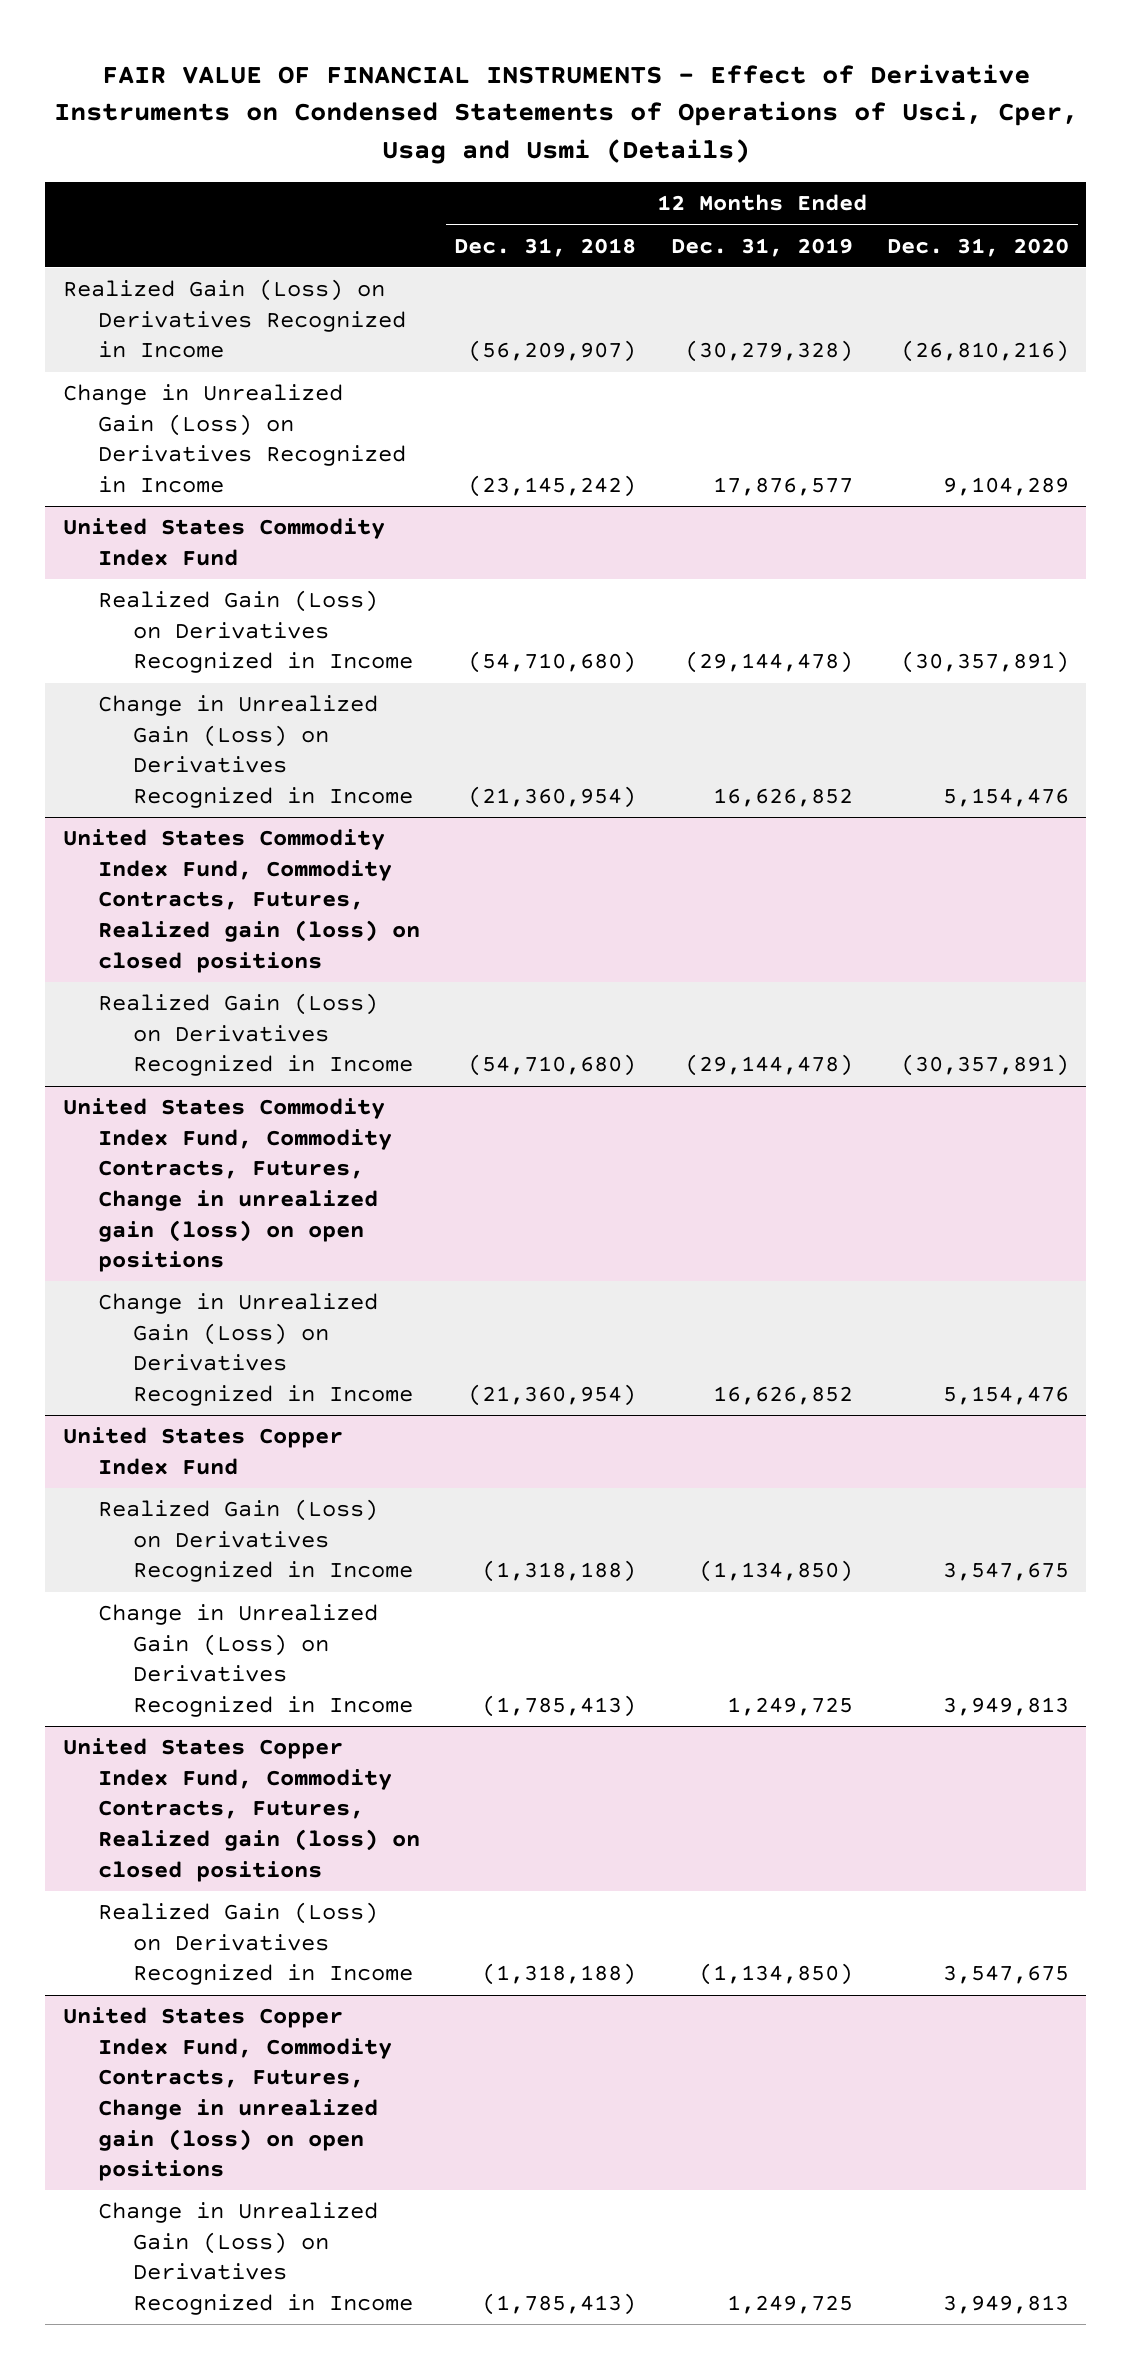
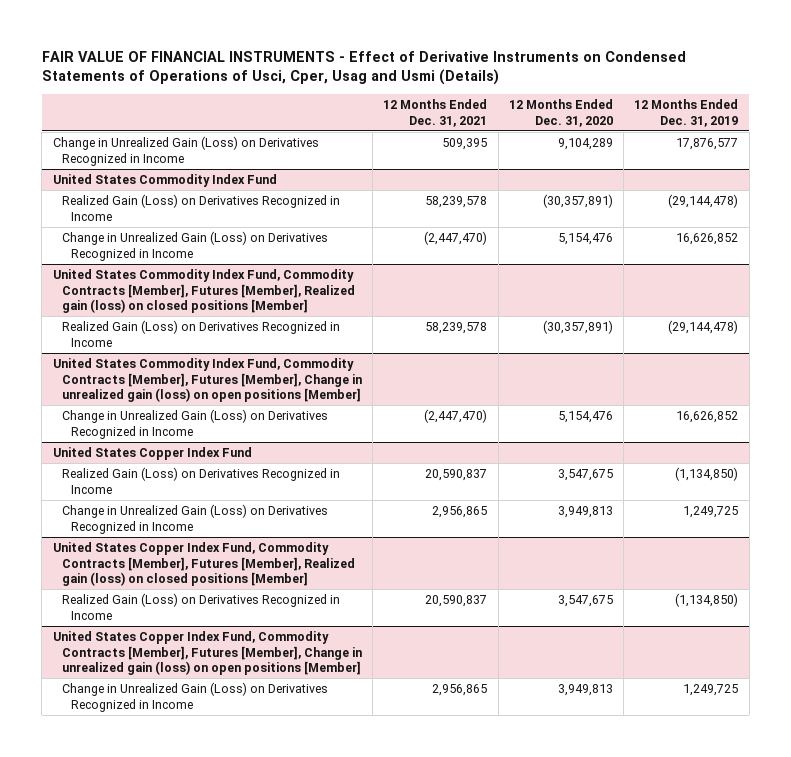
[454,237,637,257] Dec. 31, 2018 -> none
none -> [383,99,488,127] 12 Months Ended Dec. 31, 2021
[62,279,406,359] Realized Gain (Loss) on Derivatives Recognized in Income -> none
[62,829,420,973] United States Commodity Index Fund, Commodity Contracts, Futures, Realized gain (loss) on closed positions -> [52,269,355,314] United States Commodity Index Fund, Commodity Contracts [Member], Futures [Member], Realized gain (loss) on closed positions [Member]
[62,1098,392,1273] United States Commodity Index Fund, Commodity Contracts, Futures, Change in unrealized gain (loss) on open positions -> [52,358,362,403] United States Commodity Index Fund, Commodity Contracts [Member], Futures [Member], Change in unrealized gain (loss) on open positions [Member]
[62,1738,420,1882] United States Copper Index Fund, Commodity Contracts, Futures, Realized gain (loss) on closed positions -> [52,542,355,587] United States Copper Index Fund, Commodity Contracts [Member], Futures [Member], Realized gain (loss) on closed positions [Member]
[62,2007,392,2182] United States Copper Index Fund, Commodity Contracts, Futures, Change in unrealized gain (loss) on open positions -> [52,631,362,676] United States Copper Index Fund, Commodity Contracts [Member], Futures [Member], Change in unrealized gain (loss) on open positions [Member]

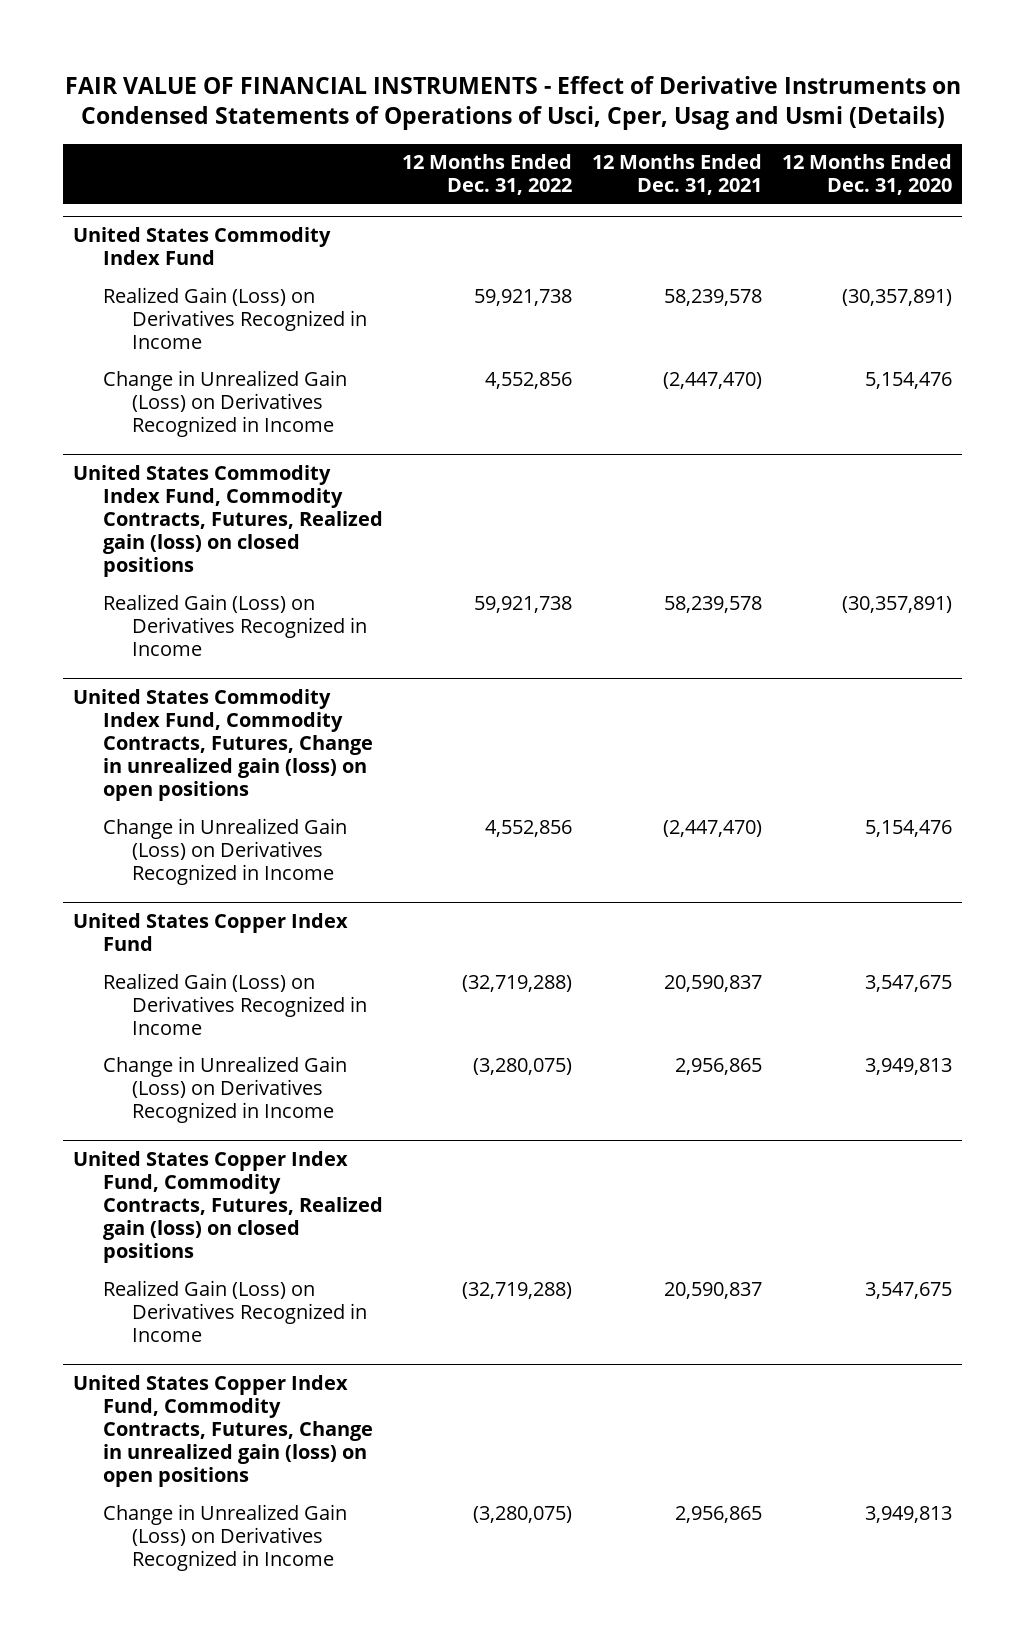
[634,99,739,127] 12 Months Ended Dec. 31, 2019 -> none
none -> [402,154,573,196] 12 Months Ended Dec. 31, 2022
[52,136,319,166] Change in Unrealized Gain (Loss) on Derivatives Recognized in Income -> none
[52,269,355,314] United States Commodity Index Fund, Commodity Contracts [Member], Futures [Member], Realized gain (loss) on closed positions [Member] -> [73,465,383,578] United States Commodity Index Fund, Commodity Contracts, Futures, Realized gain (loss) on closed positions
[52,358,362,403] United States Commodity Index Fund, Commodity Contracts [Member], Futures [Member], Change in unrealized gain (loss) on open positions [Member] -> [73,689,373,802] United States Commodity Index Fund, Commodity Contracts, Futures, Change in unrealized gain (loss) on open positions
[52,542,355,587] United States Copper Index Fund, Commodity Contracts [Member], Futures [Member], Realized gain (loss) on closed positions [Member] -> [73,1151,383,1264] United States Copper Index Fund, Commodity Contracts, Futures, Realized gain (loss) on closed positions
[52,631,362,676] United States Copper Index Fund, Commodity Contracts [Member], Futures [Member], Change in unrealized gain (loss) on open positions [Member] -> [73,1375,373,1488] United States Copper Index Fund, Commodity Contracts, Futures, Change in unrealized gain (loss) on open positions

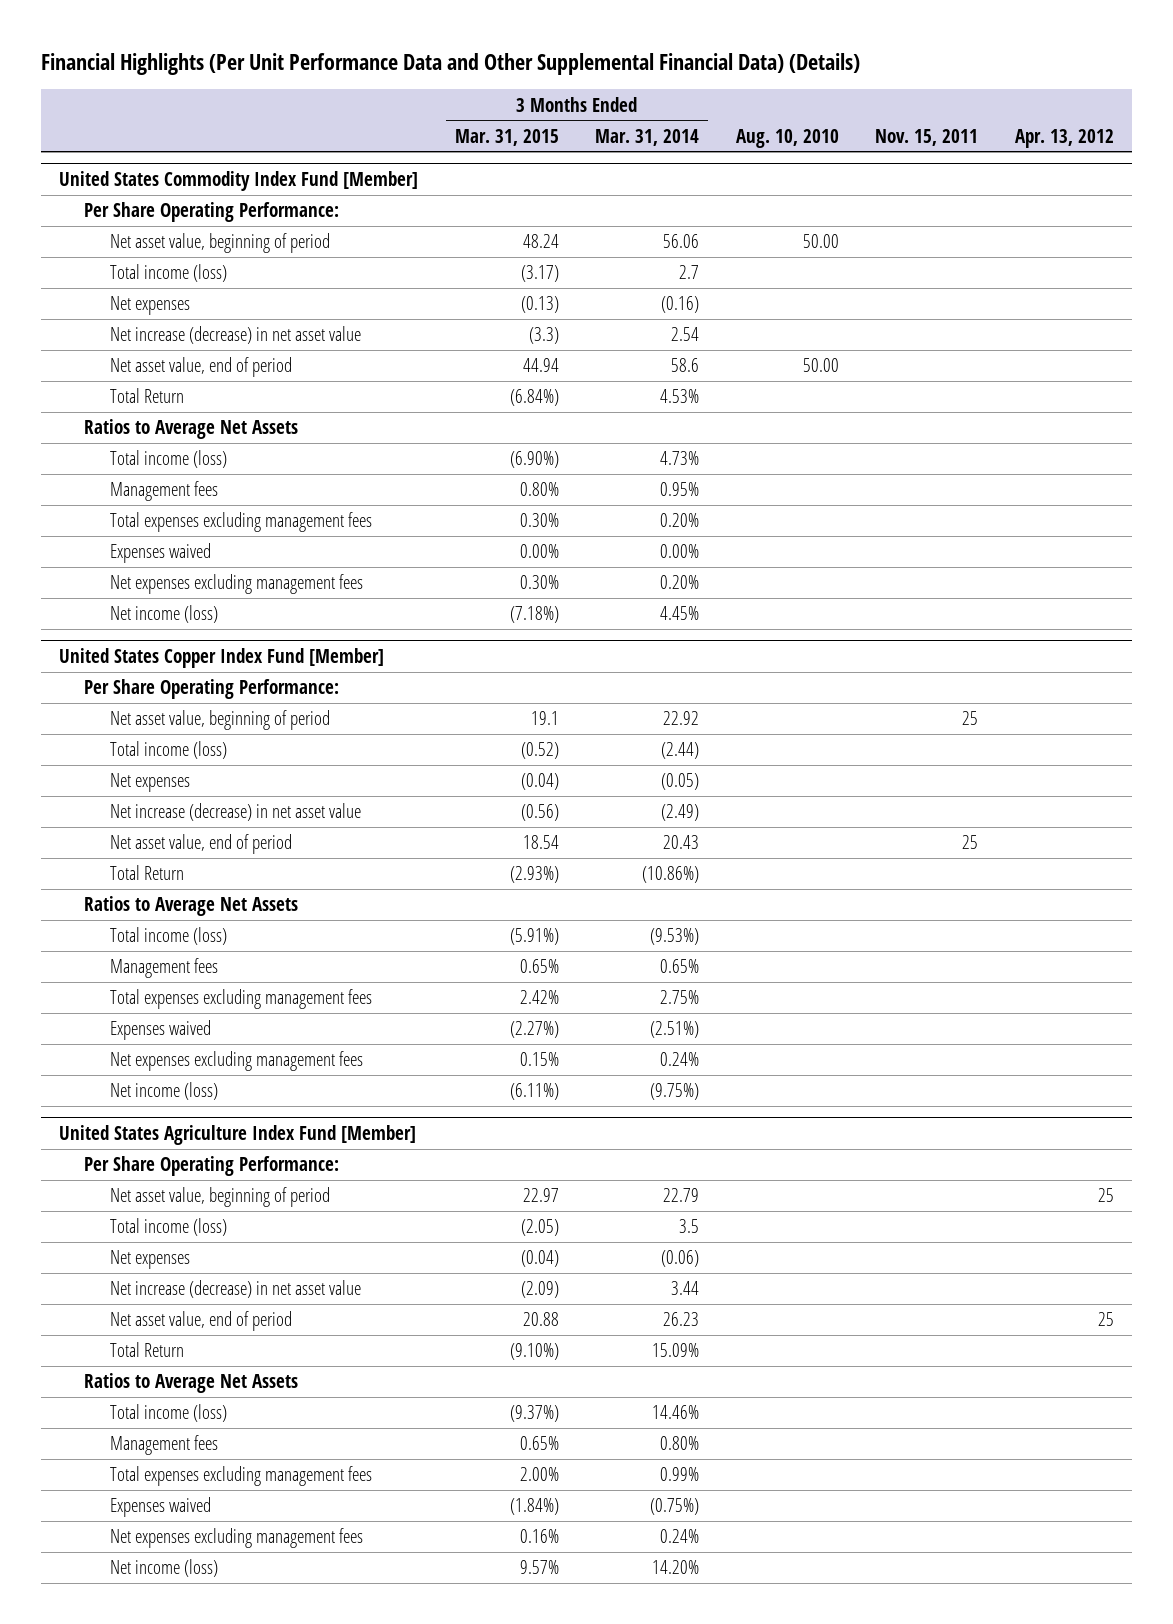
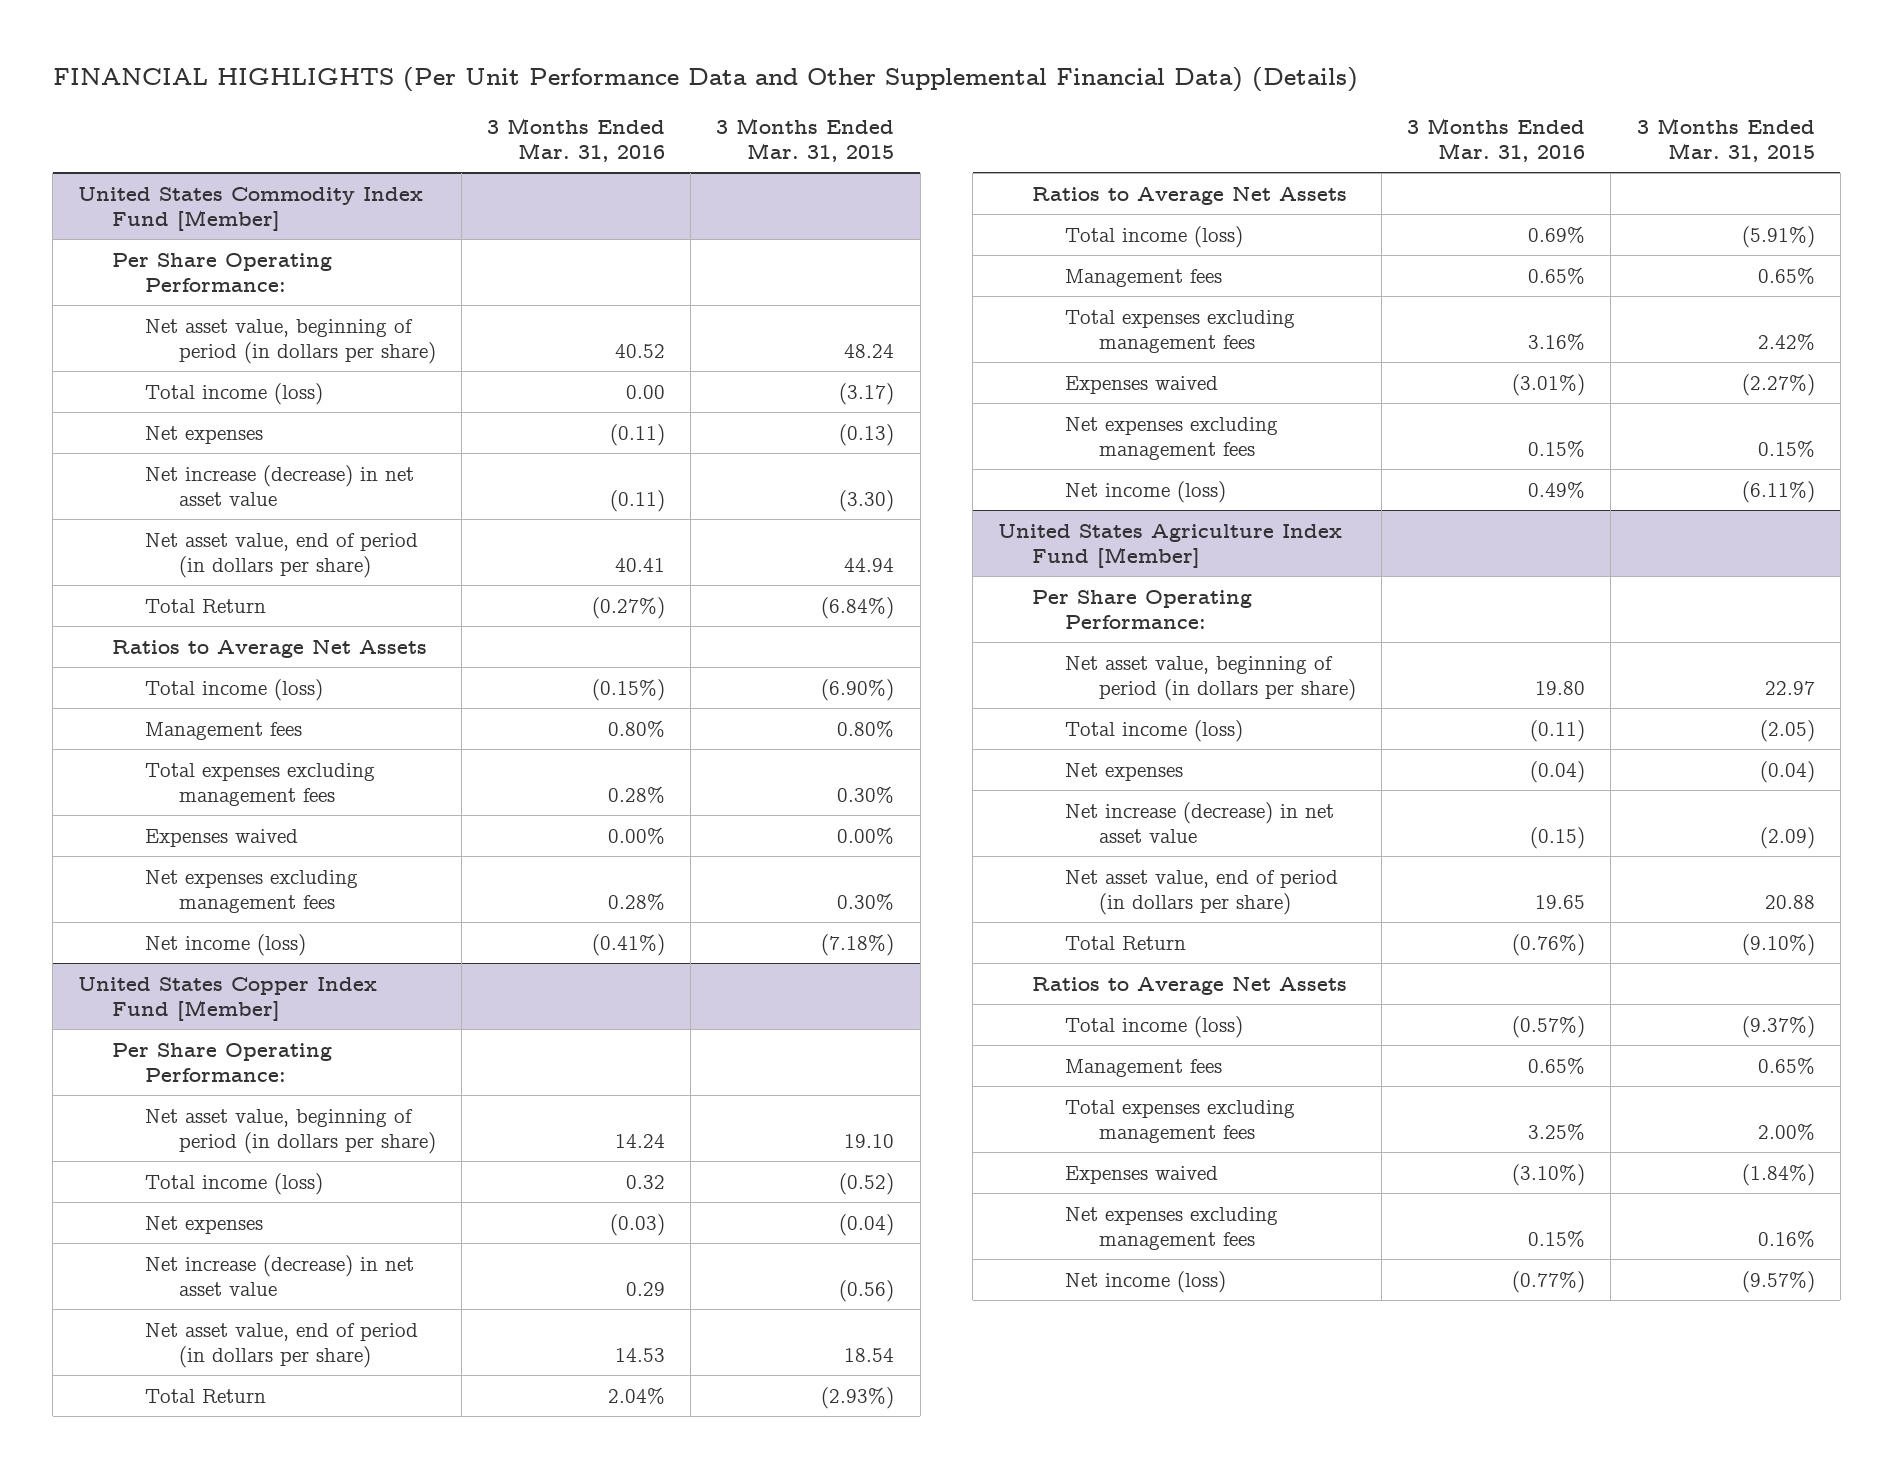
[40,53,860,76] Financial Highlights (Per Unit Performance Data and Other Supplemental Financial Data) (Details) -> [52,67,1358,93] FINANCIAL HIGHLIGHTS (Per Unit Performance Data and Other Supplemental Financial Data) (Details)
[595,128,700,146] Mar. 31, 2014 -> none
[735,128,839,148] Aug. 10, 2010 -> none
[875,128,979,146] Nov. 15, 2011 -> none
[1015,128,1115,148] Apr. 13, 2012 -> none
none -> [487,117,666,163] 3 Months Ended Mar. 31, 2016
[109,233,330,254] Net asset value, beginning of period -> [145,318,436,365] Net asset value, beginning of period (in dollars per share)
[528,327,559,345] (3.3) -> [839,490,895,513] (3.30)
[109,357,292,378] Net asset value, end of period -> [145,532,419,579] Net asset value, end of period (in dollars per share)
[109,710,330,731] Net asset value, beginning of period -> [145,1108,436,1155] Net asset value, beginning of period (in dollars per share)
[530,711,559,726] 19.1 -> [844,1134,895,1149] 19.10
[109,834,292,855] Net asset value, end of period -> [145,1322,419,1369] Net asset value, end of period (in dollars per share)
[109,1187,330,1208] Net asset value, beginning of period -> [1065,655,1356,702] Net asset value, beginning of period (in dollars per share)
[109,1311,292,1332] Net asset value, end of period -> [1065,869,1339,916] Net asset value, end of period (in dollars per share)
[519,1560,559,1575] 9.57% -> [1741,1270,1815,1293] (9.57%)

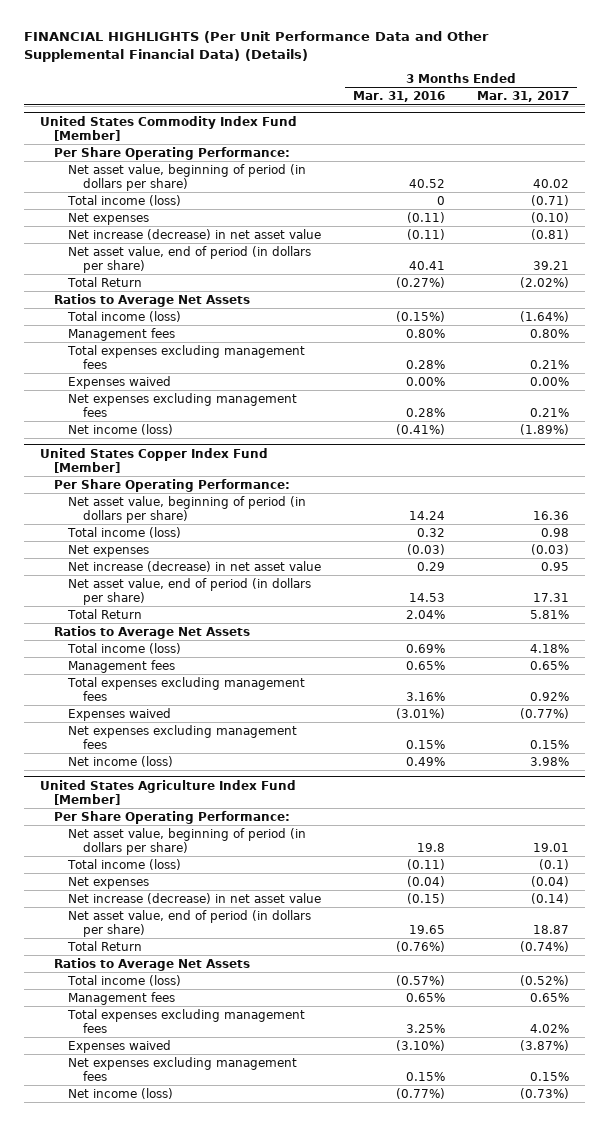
[716,117,895,163] 3 Months Ended Mar. 31, 2015 -> none
none -> [477,91,570,103] Mar. 31, 2017
[626,384,666,399] 0.00 -> [437,195,446,205] 0
[1535,681,1586,696] 19.80 -> [417,842,446,852] 19.8

